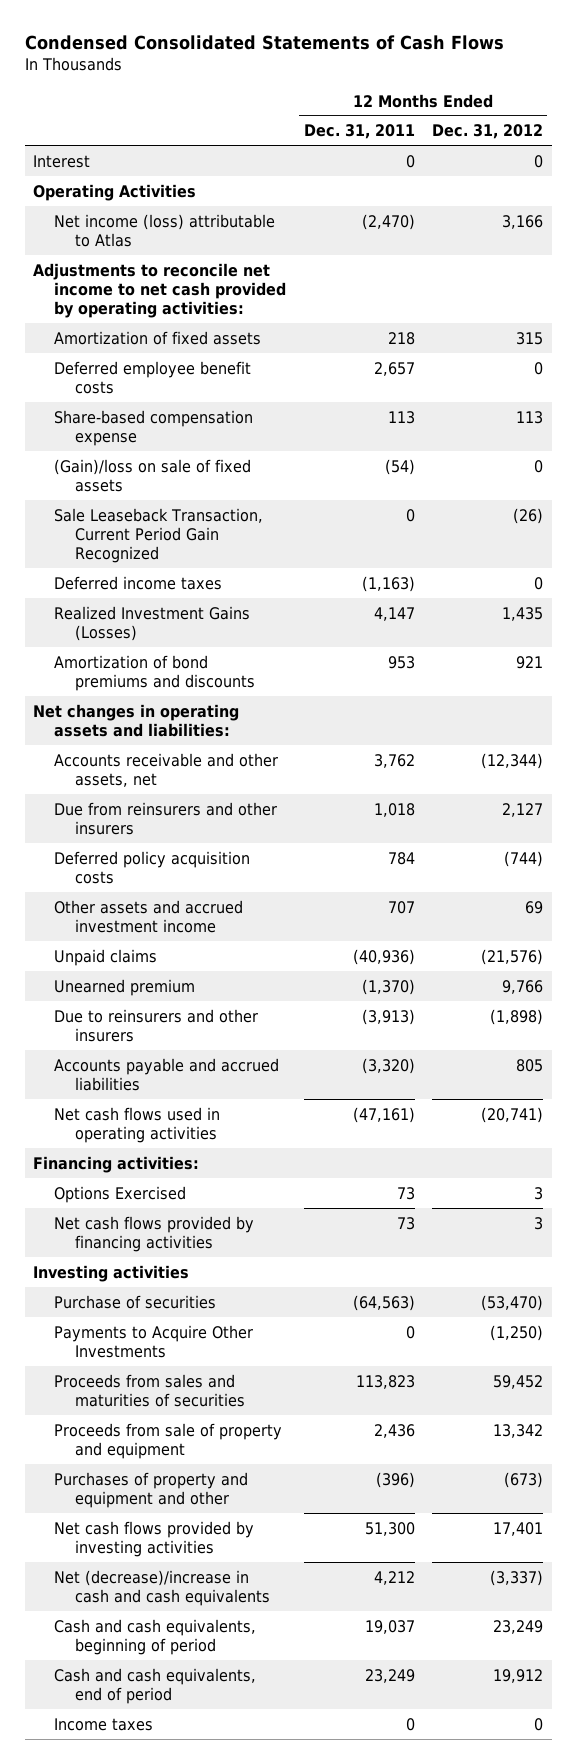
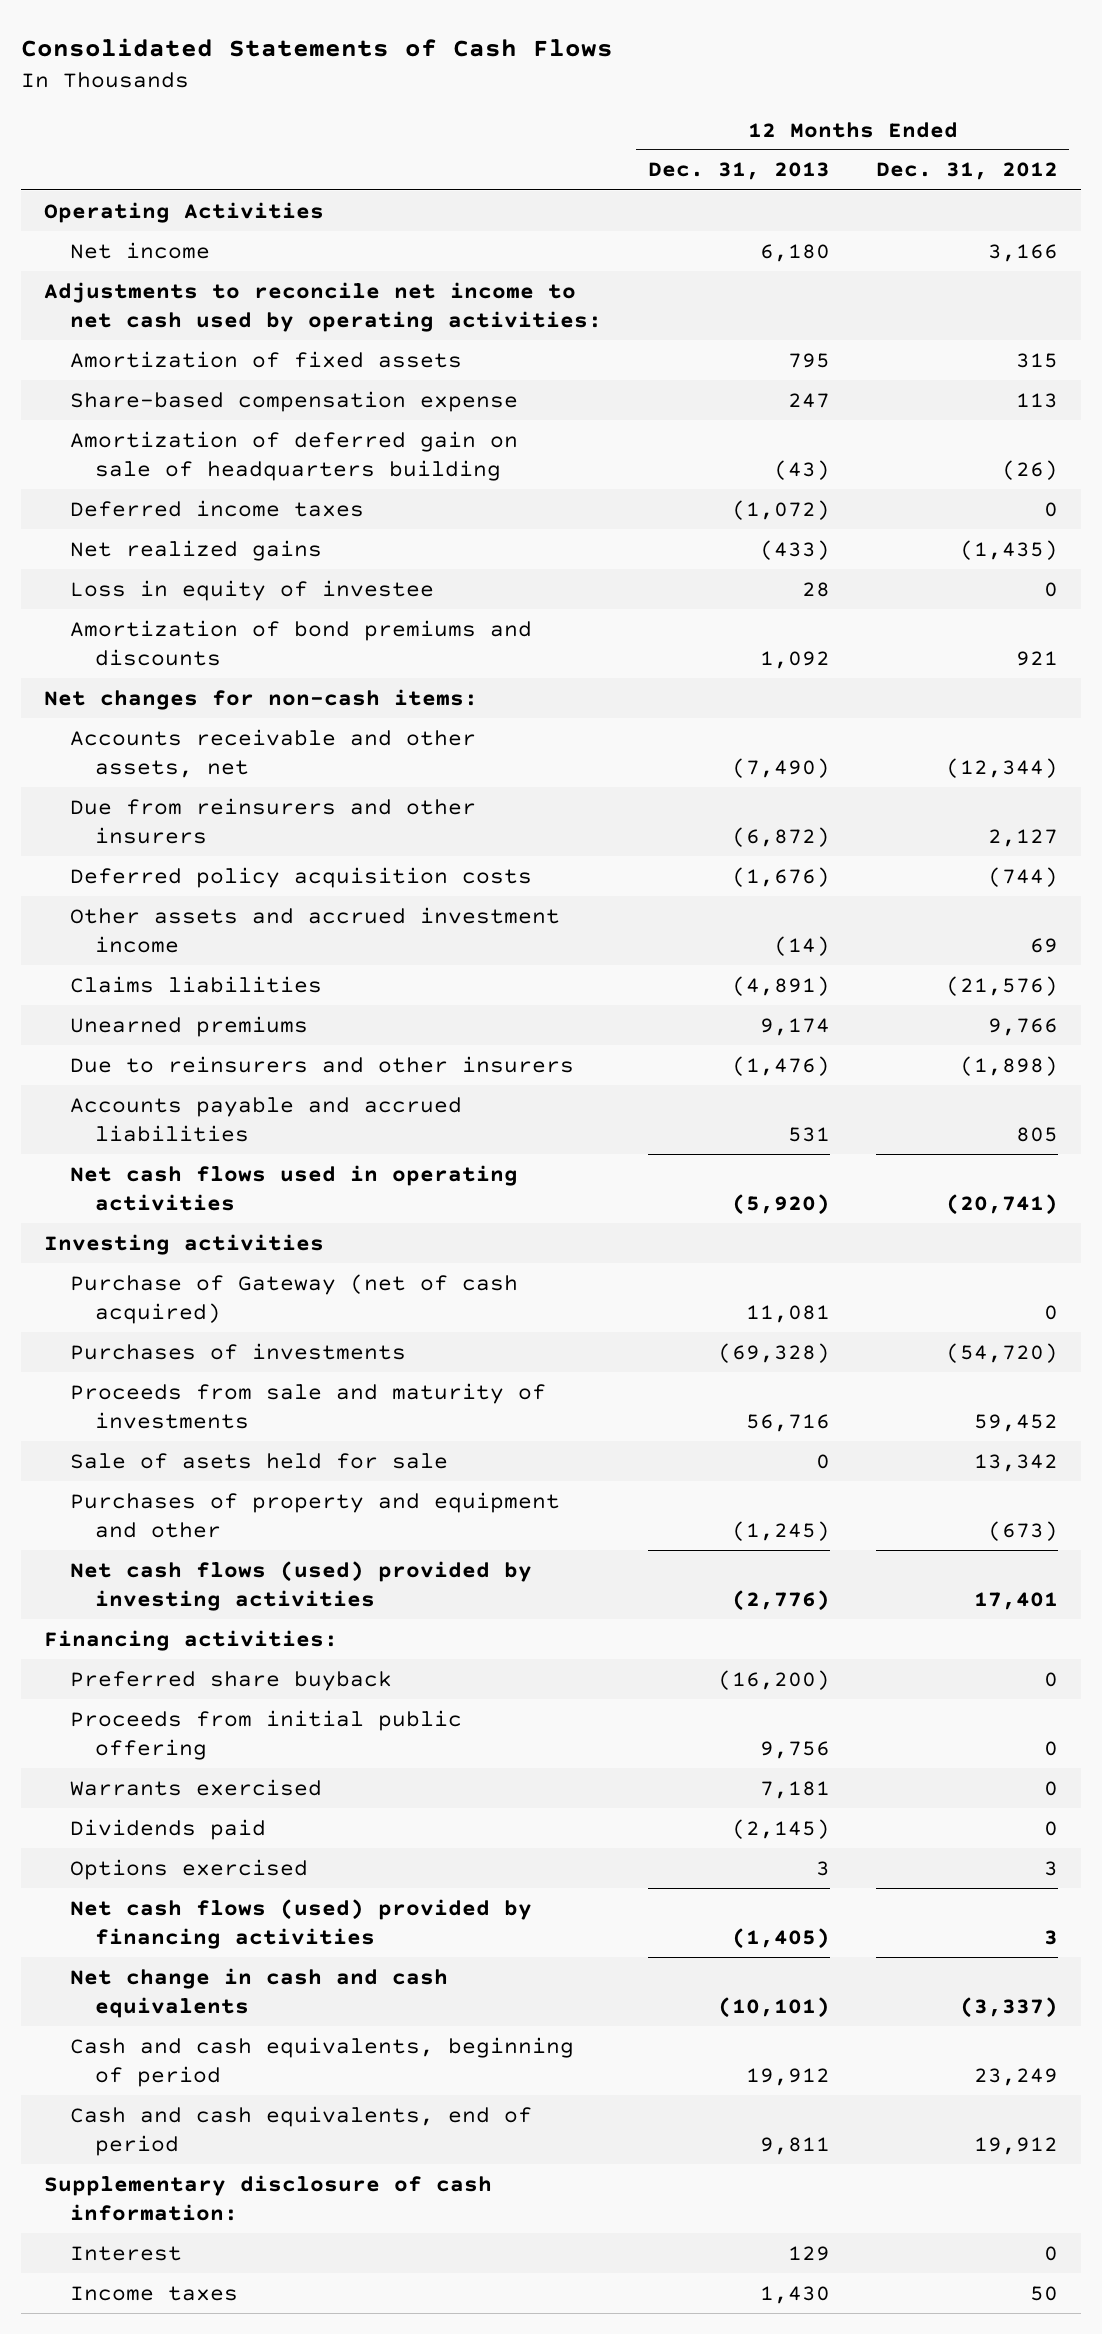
[24,35,504,51] Condensed Consolidated Statements of Cash Flows -> [21,38,614,58] Consolidated Statements of Cash Flows
[303,124,415,140] Dec. 31, 2011 -> none
none -> [647,162,830,181] Dec. 31, 2013
[54,213,276,247] Net income (loss) attributable to Atlas -> [69,241,210,259] Net income
[33,262,287,318] Adjustments to reconcile net income to net cash provided by operating activities: -> [44,281,602,332] Adjustments to reconcile net income to net cash used by operating activities:
[54,360,252,394] Deferred employee benefit costs -> none
[54,458,252,492] (Gain)/loss on sale of fixed assets -> none
[54,507,264,563] Sale Leaseback Transaction, Current Period Gain Recognized -> [69,430,518,481] Amortization of deferred gain on sale of headquarters building
[54,605,251,641] Realized Investment Gains (Losses) -> none
none -> [69,539,322,561] Net realized gains
none -> [69,579,434,601] Loss in equity of investee
[33,703,240,737] Net changes in operating assets and liabilities: -> [44,688,479,710] Net changes for non-cash items:
[54,948,158,966] Unpaid claims -> [69,975,322,993] Claims liabilities
[54,978,196,996] Unearned premium -> [69,1015,308,1037] Unearned premiums
[54,1185,187,1203] Options Exercised -> none
[54,1215,255,1252] Net cash flows provided by financing activities -> none
[54,1294,217,1309] Purchase of securities -> none
[54,1324,254,1358] Payments to Acquire Other Investments -> none
none -> [69,1273,518,1324] Purchase of Gateway (net of cash acquired)
none -> [69,1342,406,1360] Purchases of investments
[54,1373,246,1407] Proceeds from sales and maturities of securities -> [69,1382,546,1429] Proceeds from sale and maturity of investments
[54,1422,283,1459] Proceeds from sale of property and equipment -> [69,1452,448,1469] Sale of asets held for sale
[54,1520,255,1557] Net cash flows provided by investing activities -> [69,1560,532,1611] Net cash flows (used) provided by investing activities
[33,1155,200,1173] Financing activities: -> [44,1629,339,1651] Financing activities:
none -> [69,1670,392,1691] Preferred share buyback
none -> [69,1709,462,1760] Proceeds from initial public offering
none -> [69,1778,322,1796] Warrants exercised
none -> [69,1818,266,1840] Dividends paid
none -> [69,1858,308,1880] Options exercised
none -> [69,1898,532,1949] Net cash flows (used) provided by financing activities
[54,1569,271,1606] Net (decrease)/increase in cash and cash equivalents -> [69,1967,448,2018] Net change in cash and cash equivalents
none -> [44,2174,493,2221] Supplementary disclosure of cash information:
[33,154,91,168] Interest -> [69,2245,182,2261] Interest
[534,1717,544,1731] 0 -> [1029,2285,1058,2301] 50

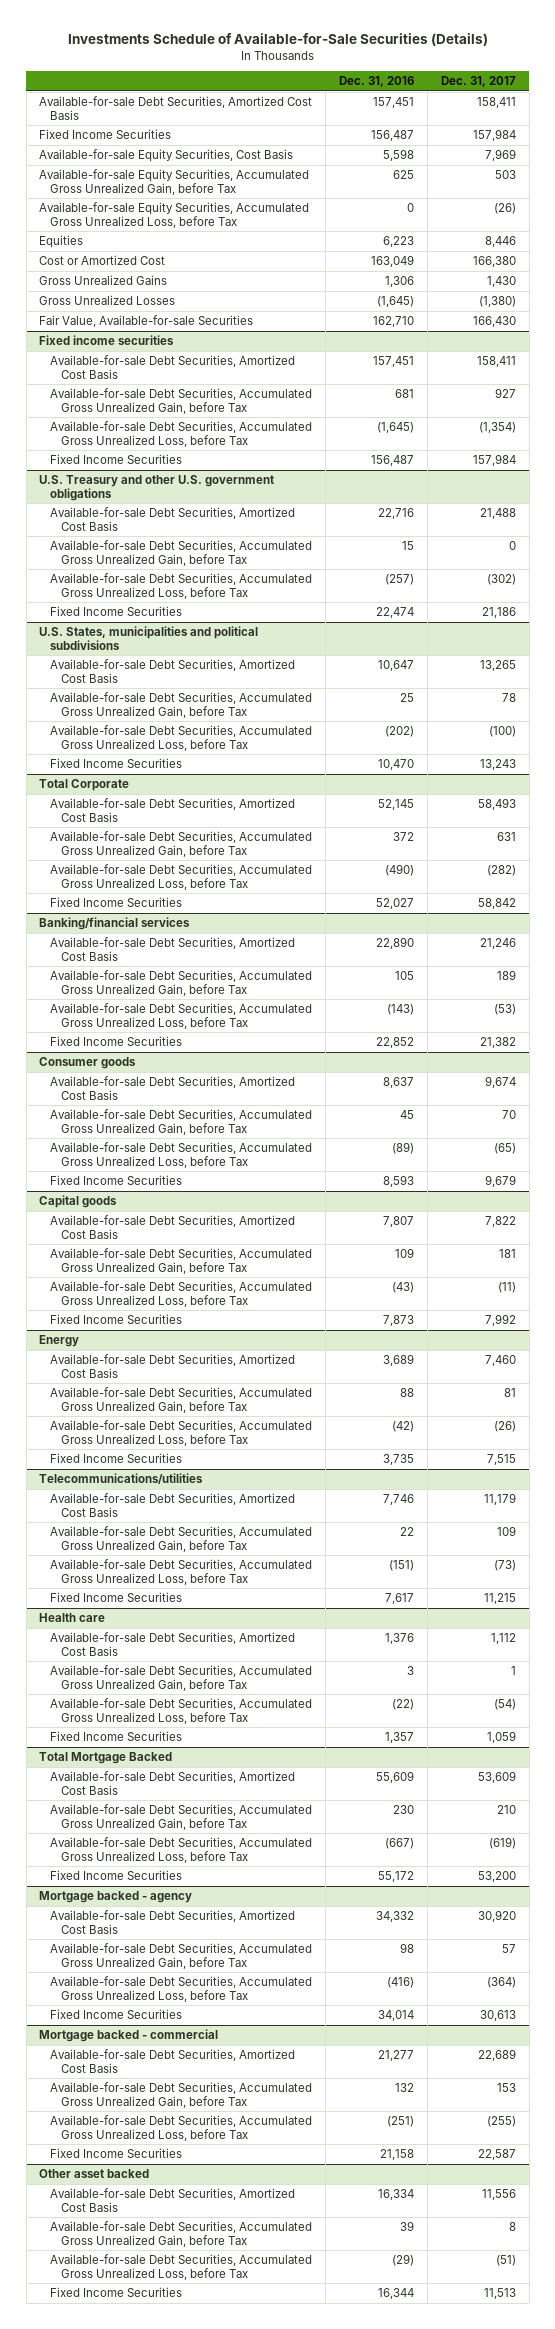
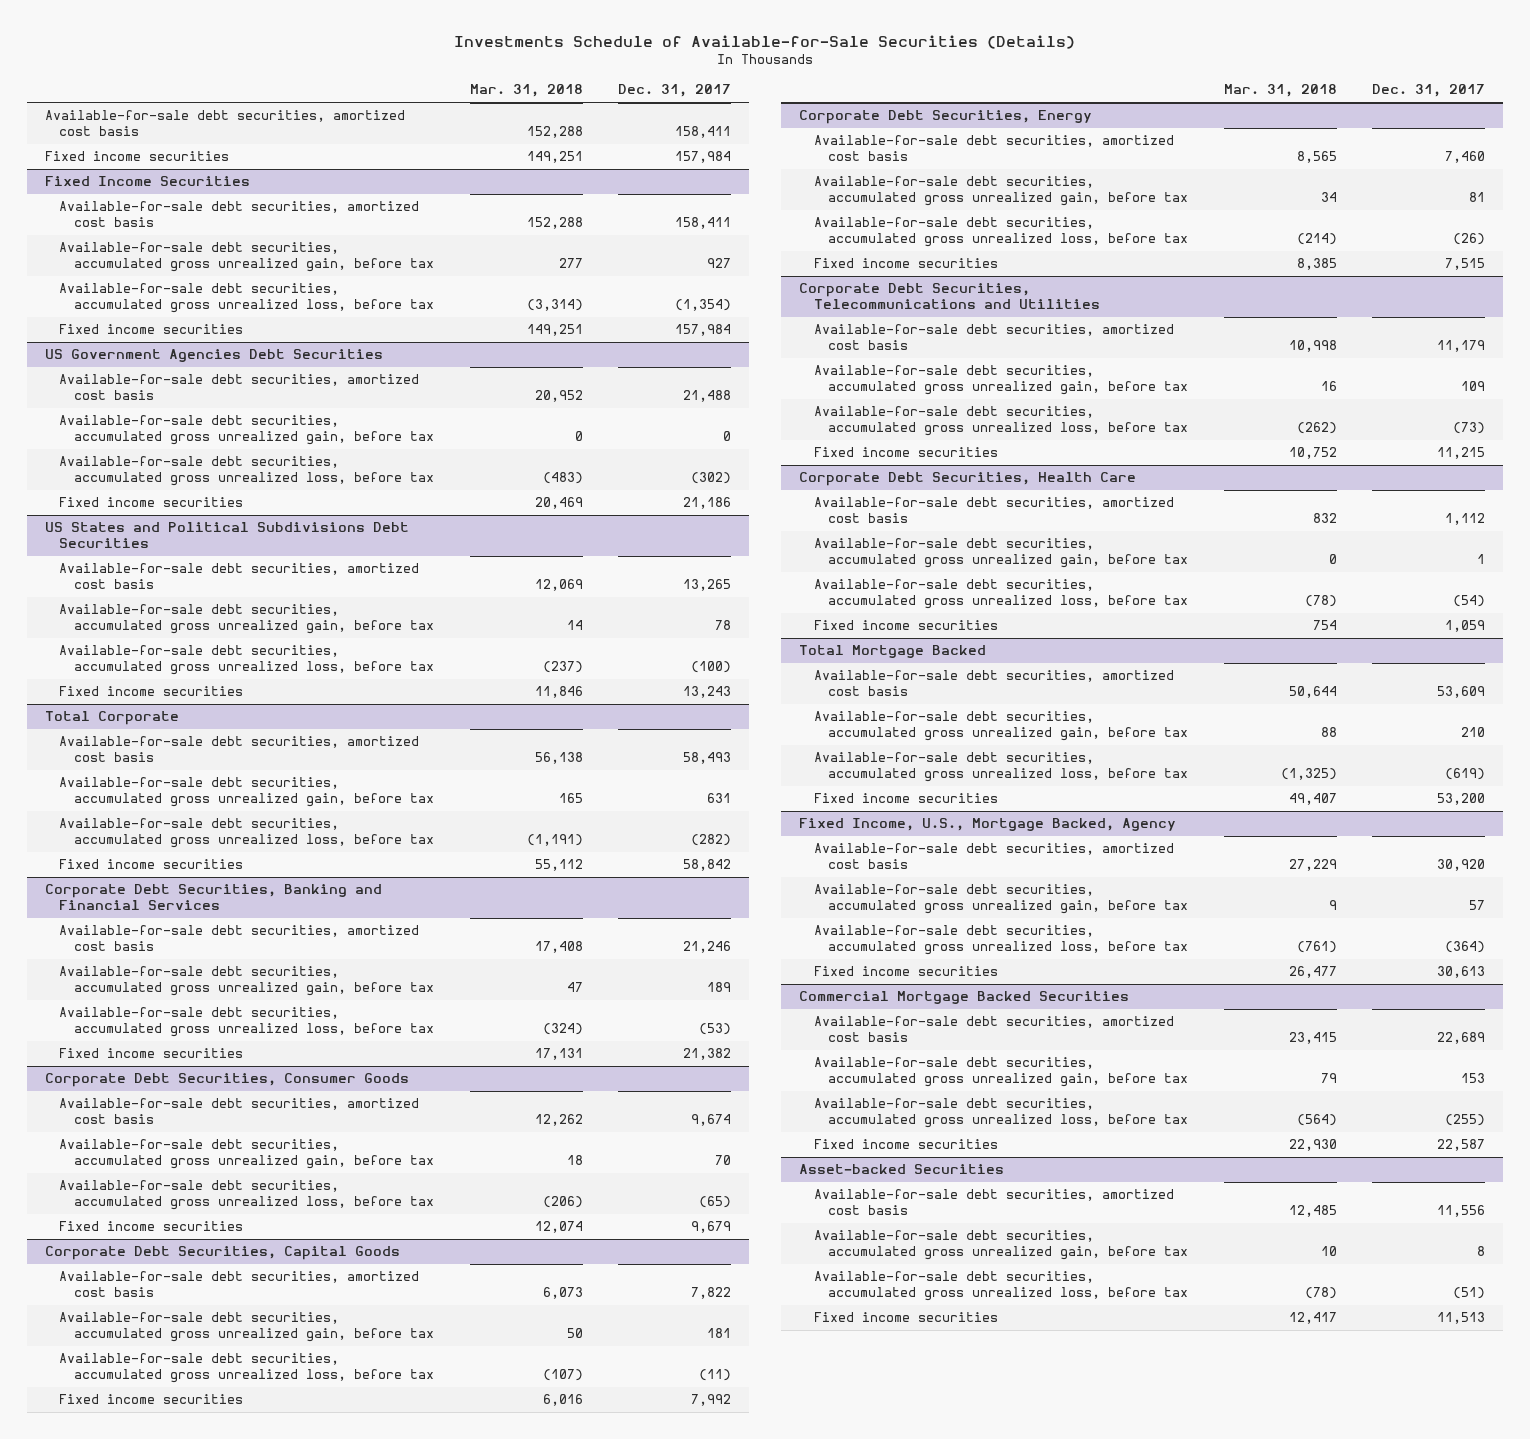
[339,76,415,88] Dec. 31, 2016 -> none
none -> [469,84,583,98] Mar. 31, 2018
[39,148,294,162] Available-for-sale Equity Securities, Cost Basis -> none
[39,168,310,195] Available-for-sale Equity Securities, Accumulated Gross Unrealized Gain, before Tax -> none
[39,201,310,228] Available-for-sale Equity Securities, Accumulated Gross Unrealized Loss, before Tax -> none
[39,234,84,248] Equities -> none
[39,254,166,265] Cost or Amortized Cost -> none
[39,274,168,285] Gross Unrealized Gains -> none
[39,294,176,305] Gross Unrealized Losses -> none
[39,314,254,327] Fair Value, Available-for-sale Securities -> none
[39,95,313,120] Available-for-sale Debt Securities, Amortized Cost Basis -> [44,110,405,137] Available-for-sale debt securities, amortized cost basis
[39,128,172,139] Fixed Income Securities -> [44,151,229,162] Fixed income securities
[39,334,175,345] Fixed income securities -> [44,176,250,187] Fixed Income Securities
[50,354,296,379] Available-for-sale Debt Securities, Amortized Cost Basis -> [59,201,420,228] Available-for-sale debt securities, amortized cost basis
[50,387,313,414] Available-for-sale Debt Securities, Accumulated Gross Unrealized Gain, before Tax -> [59,242,434,273] Available-for-sale debt securities, accumulated gross unrealized gain, before tax
[50,420,313,447] Available-for-sale Debt Securities, Accumulated Gross Unrealized Loss, before Tax -> [59,283,434,314] Available-for-sale debt securities, accumulated gross unrealized loss, before tax
[50,453,183,464] Fixed Income Securities -> [59,324,244,335] Fixed income securities
[39,474,275,501] U.S. Treasury and other U.S. government obligations -> [44,349,383,363] US Government Agencies Debt Securities
[50,506,296,531] Available-for-sale Debt Securities, Amortized Cost Basis -> [59,374,420,401] Available-for-sale debt securities, amortized cost basis
[50,539,313,566] Available-for-sale Debt Securities, Accumulated Gross Unrealized Gain, before Tax -> [59,415,434,446] Available-for-sale debt securities, accumulated gross unrealized gain, before tax
[50,572,313,599] Available-for-sale Debt Securities, Accumulated Gross Unrealized Loss, before Tax -> [59,456,434,487] Available-for-sale debt securities, accumulated gross unrealized loss, before tax
[50,605,183,616] Fixed Income Securities -> [59,497,244,508] Fixed income securities
[39,625,259,650] U.S. States, municipalities and political subdivisions -> [44,522,409,549] US States and Political Subdivisions Debt Securities
[50,658,296,683] Available-for-sale Debt Securities, Amortized Cost Basis -> [59,563,420,590] Available-for-sale debt securities, amortized cost basis
[50,691,313,718] Available-for-sale Debt Securities, Accumulated Gross Unrealized Gain, before Tax -> [59,604,434,635] Available-for-sale debt securities, accumulated gross unrealized gain, before tax
[50,724,313,751] Available-for-sale Debt Securities, Accumulated Gross Unrealized Loss, before Tax -> [59,645,434,676] Available-for-sale debt securities, accumulated gross unrealized loss, before tax
[50,757,183,768] Fixed Income Securities -> [59,686,244,697] Fixed income securities
[50,797,296,822] Available-for-sale Debt Securities, Amortized Cost Basis -> [59,736,420,763] Available-for-sale debt securities, amortized cost basis
[50,830,313,857] Available-for-sale Debt Securities, Accumulated Gross Unrealized Gain, before Tax -> [59,777,434,808] Available-for-sale debt securities, accumulated gross unrealized gain, before tax
[50,863,313,890] Available-for-sale Debt Securities, Accumulated Gross Unrealized Loss, before Tax -> [59,818,434,849] Available-for-sale debt securities, accumulated gross unrealized loss, before tax
[50,896,183,907] Fixed Income Securities -> [59,859,244,870] Fixed income securities
[39,916,191,930] Banking/financial services -> [44,884,382,911] Corporate Debt Securities, Banking and Financial Services
[50,936,296,961] Available-for-sale Debt Securities, Amortized Cost Basis -> [59,925,420,952] Available-for-sale debt securities, amortized cost basis
[50,969,313,996] Available-for-sale Debt Securities, Accumulated Gross Unrealized Gain, before Tax -> [59,966,434,997] Available-for-sale debt securities, accumulated gross unrealized gain, before tax
[50,1002,313,1029] Available-for-sale Debt Securities, Accumulated Gross Unrealized Loss, before Tax -> [59,1007,434,1038] Available-for-sale debt securities, accumulated gross unrealized loss, before tax
[50,1035,183,1046] Fixed Income Securities -> [59,1048,244,1059] Fixed income securities
[39,1056,137,1069] Consumer goods -> [44,1073,409,1088] Corporate Debt Securities, Consumer Goods
[50,1075,296,1100] Available-for-sale Debt Securities, Amortized Cost Basis -> [59,1098,420,1125] Available-for-sale debt securities, amortized cost basis
[50,1108,313,1135] Available-for-sale Debt Securities, Accumulated Gross Unrealized Gain, before Tax -> [59,1139,434,1170] Available-for-sale debt securities, accumulated gross unrealized gain, before tax
[50,1141,313,1168] Available-for-sale Debt Securities, Accumulated Gross Unrealized Loss, before Tax -> [59,1180,434,1211] Available-for-sale debt securities, accumulated gross unrealized loss, before tax
[50,1174,183,1185] Fixed Income Securities -> [59,1221,244,1232] Fixed income securities
[39,1194,118,1208] Capital goods -> [44,1246,400,1261] Corporate Debt Securities, Capital Goods
[50,1214,296,1239] Available-for-sale Debt Securities, Amortized Cost Basis -> [59,1271,420,1298] Available-for-sale debt securities, amortized cost basis
[50,1247,313,1274] Available-for-sale Debt Securities, Accumulated Gross Unrealized Gain, before Tax -> [59,1312,434,1343] Available-for-sale debt securities, accumulated gross unrealized gain, before tax
[50,1280,313,1307] Available-for-sale Debt Securities, Accumulated Gross Unrealized Loss, before Tax -> [59,1353,434,1384] Available-for-sale debt securities, accumulated gross unrealized loss, before tax
[50,1313,183,1324] Fixed Income Securities -> [59,1394,244,1405] Fixed income securities
[39,1334,80,1347] Energy -> [799,110,1093,125] Corporate Debt Securities, Energy
[50,1353,296,1378] Available-for-sale Debt Securities, Amortized Cost Basis -> [813,135,1174,162] Available-for-sale debt securities, amortized cost basis
[50,1386,313,1413] Available-for-sale Debt Securities, Accumulated Gross Unrealized Gain, before Tax -> [813,176,1189,207] Available-for-sale debt securities, accumulated gross unrealized gain, before tax
[50,1419,313,1446] Available-for-sale Debt Securities, Accumulated Gross Unrealized Loss, before Tax -> [813,217,1189,248] Available-for-sale debt securities, accumulated gross unrealized loss, before tax
[50,1452,183,1463] Fixed Income Securities -> [813,258,998,269] Fixed income securities
[39,1472,204,1485] Telecommunications/utilities -> [799,283,1100,310] Corporate Debt Securities, Telecommunications and Utilities
[50,1492,296,1517] Available-for-sale Debt Securities, Amortized Cost Basis -> [813,324,1174,351] Available-for-sale debt securities, amortized cost basis
[50,1525,313,1552] Available-for-sale Debt Securities, Accumulated Gross Unrealized Gain, before Tax -> [813,365,1189,396] Available-for-sale debt securities, accumulated gross unrealized gain, before tax
[50,1558,313,1585] Available-for-sale Debt Securities, Accumulated Gross Unrealized Loss, before Tax -> [813,406,1189,437] Available-for-sale debt securities, accumulated gross unrealized loss, before tax
[50,1591,183,1602] Fixed Income Securities -> [813,447,998,458] Fixed income securities
[39,1612,106,1622] Health care -> [799,472,1137,487] Corporate Debt Securities, Health Care
[50,1631,296,1656] Available-for-sale Debt Securities, Amortized Cost Basis -> [813,497,1174,524] Available-for-sale debt securities, amortized cost basis
[50,1664,313,1691] Available-for-sale Debt Securities, Accumulated Gross Unrealized Gain, before Tax -> [813,538,1189,569] Available-for-sale debt securities, accumulated gross unrealized gain, before tax
[50,1697,313,1724] Available-for-sale Debt Securities, Accumulated Gross Unrealized Loss, before Tax -> [813,579,1189,610] Available-for-sale debt securities, accumulated gross unrealized loss, before tax
[50,1730,183,1741] Fixed Income Securities -> [813,620,998,631] Fixed income securities
[50,1770,296,1795] Available-for-sale Debt Securities, Amortized Cost Basis -> [813,670,1174,697] Available-for-sale debt securities, amortized cost basis
[50,1803,313,1830] Available-for-sale Debt Securities, Accumulated Gross Unrealized Gain, before Tax -> [813,711,1189,742] Available-for-sale debt securities, accumulated gross unrealized gain, before tax
[50,1836,313,1863] Available-for-sale Debt Securities, Accumulated Gross Unrealized Loss, before Tax -> [813,752,1189,783] Available-for-sale debt securities, accumulated gross unrealized loss, before tax
[50,1869,183,1880] Fixed Income Securities -> [813,793,998,804] Fixed income securities
[39,1890,193,1903] Mortgage backed - agency -> [799,818,1177,832] Fixed Income, U.S., Mortgage Backed, Agency
[50,1909,296,1934] Available-for-sale Debt Securities, Amortized Cost Basis -> [813,843,1174,870] Available-for-sale debt securities, amortized cost basis
[50,1942,313,1969] Available-for-sale Debt Securities, Accumulated Gross Unrealized Gain, before Tax -> [813,884,1189,915] Available-for-sale debt securities, accumulated gross unrealized gain, before tax
[50,1975,313,2002] Available-for-sale Debt Securities, Accumulated Gross Unrealized Loss, before Tax -> [813,925,1189,956] Available-for-sale debt securities, accumulated gross unrealized loss, before tax
[50,2008,183,2019] Fixed Income Securities -> [813,966,998,977] Fixed income securities
[39,2028,219,2042] Mortgage backed - commercial -> [799,991,1130,1005] Commercial Mortgage Backed Securities
[50,2048,296,2073] Available-for-sale Debt Securities, Amortized Cost Basis -> [813,1016,1174,1043] Available-for-sale debt securities, amortized cost basis
[50,2081,313,2108] Available-for-sale Debt Securities, Accumulated Gross Unrealized Gain, before Tax -> [813,1057,1189,1088] Available-for-sale debt securities, accumulated gross unrealized gain, before tax
[50,2114,313,2141] Available-for-sale Debt Securities, Accumulated Gross Unrealized Loss, before Tax -> [813,1098,1189,1129] Available-for-sale debt securities, accumulated gross unrealized loss, before tax
[50,2147,183,2158] Fixed Income Securities -> [813,1139,998,1150] Fixed income securities
[39,2168,150,2178] Other asset backed -> [799,1164,1005,1175] Asset-backed Securities
[50,2187,296,2212] Available-for-sale Debt Securities, Amortized Cost Basis -> [813,1189,1174,1216] Available-for-sale debt securities, amortized cost basis
[50,2220,313,2247] Available-for-sale Debt Securities, Accumulated Gross Unrealized Gain, before Tax -> [813,1230,1189,1261] Available-for-sale debt securities, accumulated gross unrealized gain, before tax
[50,2253,313,2280] Available-for-sale Debt Securities, Accumulated Gross Unrealized Loss, before Tax -> [813,1271,1189,1302] Available-for-sale debt securities, accumulated gross unrealized loss, before tax
[50,2286,183,2297] Fixed Income Securities -> [813,1312,998,1323] Fixed income securities

